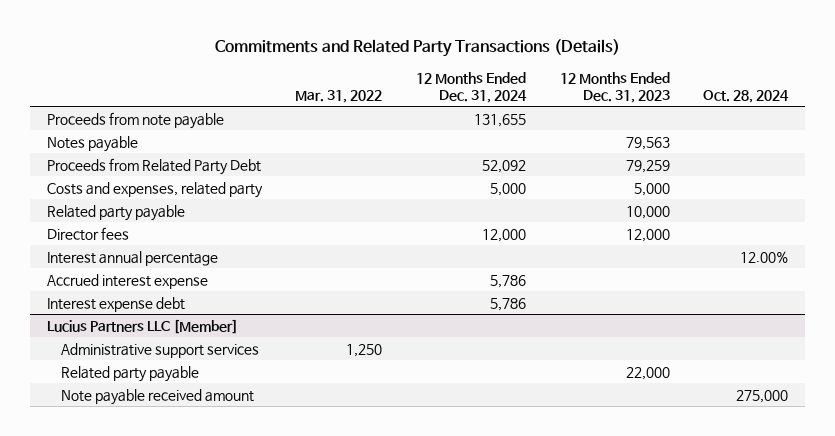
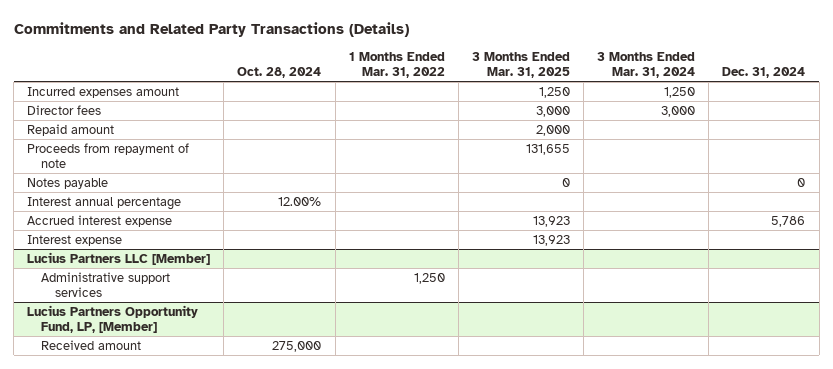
[295,89,383,103] Mar. 31, 2022 -> none
[415,71,527,103] 12 Months Ended Dec. 31, 2024 -> none
[559,71,670,103] 12 Months Ended Dec. 31, 2023 -> none
none -> [348,51,445,79] 1 Months Ended Mar. 31, 2022
none -> [471,51,570,79] 3 Months Ended Mar. 31, 2025
none -> [597,51,696,79] 3 Months Ended Mar. 31, 2024
none -> [722,67,806,79] Dec. 31, 2024
[46,111,224,129] Proceeds from note payable -> none
[46,157,261,175] Proceeds from Related Party Debt -> none
[46,204,185,221] Related party payable -> none
[46,181,263,198] Costs and expenses, related party -> [27,86,180,98] Incurred expenses amount
none -> [27,123,115,136] Repaid amount
none -> [27,142,190,169] Proceeds from repayment of note
[46,135,138,152] Notes payable -> [27,177,109,189] Notes payable
[46,296,185,312] Interest expense debt -> [27,234,123,246] Interest expense
[60,365,199,382] Related party payable -> none
[60,388,254,405] Note payable received amount -> none
none -> [27,304,199,334] Lucius Partners Opportunity Fund, LP, [Member]
none -> [40,339,141,350] Received amount

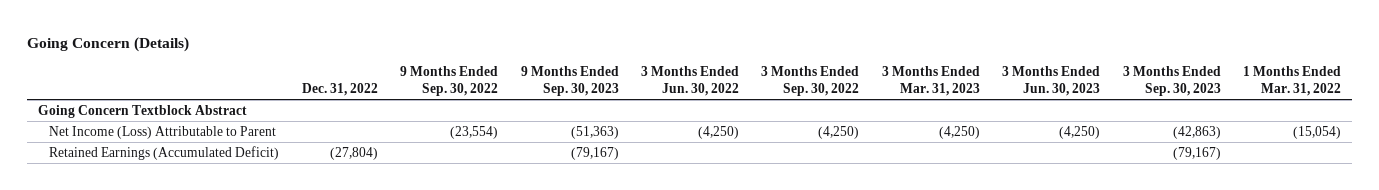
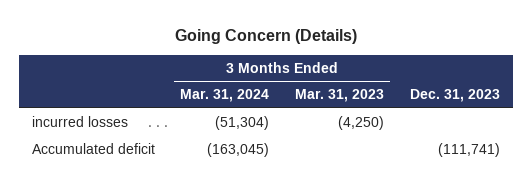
[301,83,378,97] Dec. 31, 2022 -> none
[400,66,499,97] 9 Months Ended Sep. 30, 2022 -> none
[520,66,619,97] 9 Months Ended Sep. 30, 2023 -> none
[640,66,739,97] 3 Months Ended Jun. 30, 2022 -> none
[761,66,860,97] 3 Months Ended Sep. 30, 2022 -> none
[1002,66,1101,97] 3 Months Ended Jun. 30, 2023 -> none
[1122,66,1221,97] 3 Months Ended Sep. 30, 2023 -> none
[1243,66,1342,97] 1 Months Ended Mar. 31, 2022 -> none
none -> [180,89,270,103] Mar. 31, 2024
none -> [409,89,500,103] Dec. 31, 2023
[37,104,247,118] Going Concern Textblock Abstract -> none
[49,125,277,139] Net Income (Loss) Attributable to Parent -> [31,116,128,128] incurred losses
[49,145,280,160] Retained Earnings (Accumulated Deficit) -> [31,143,155,155] Accumulated deficit

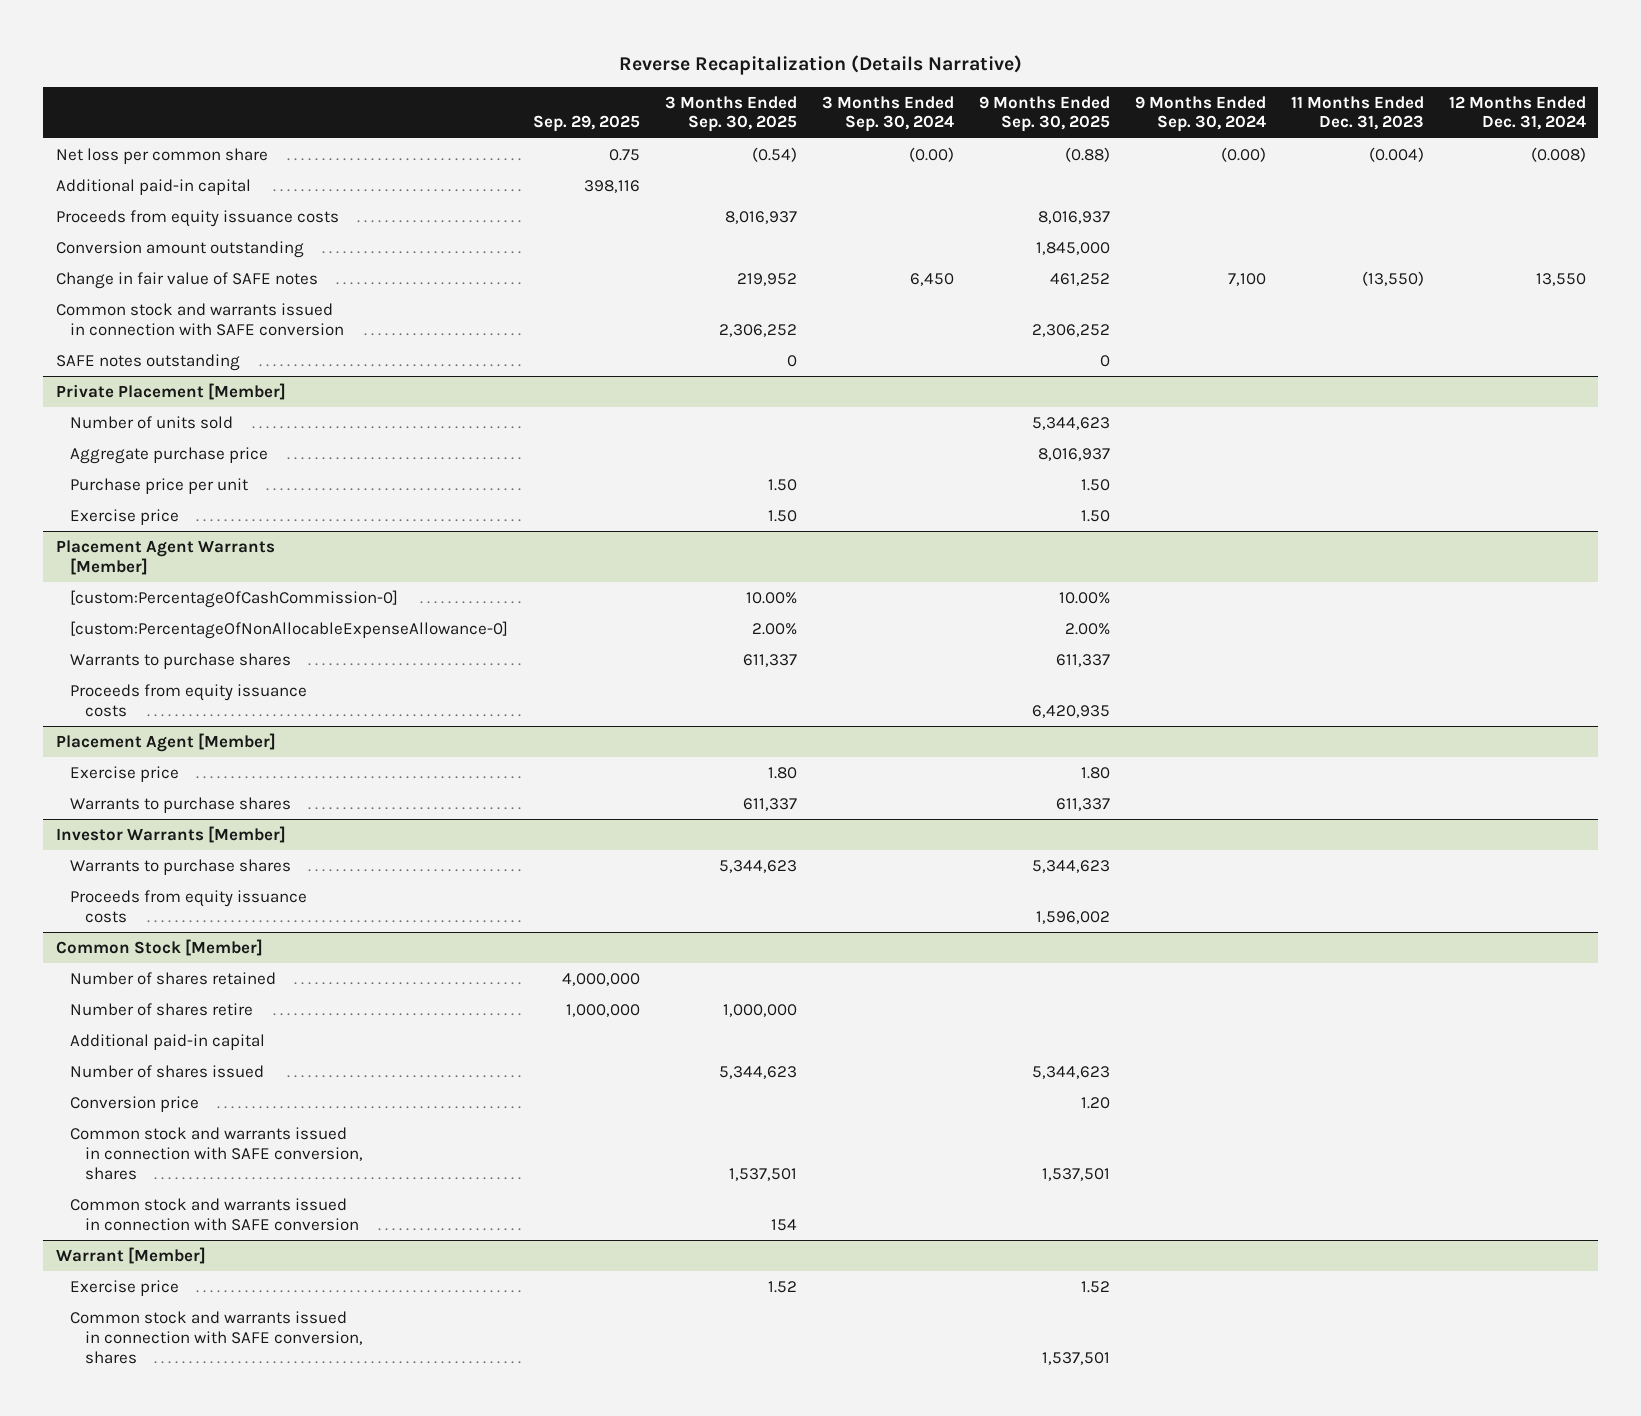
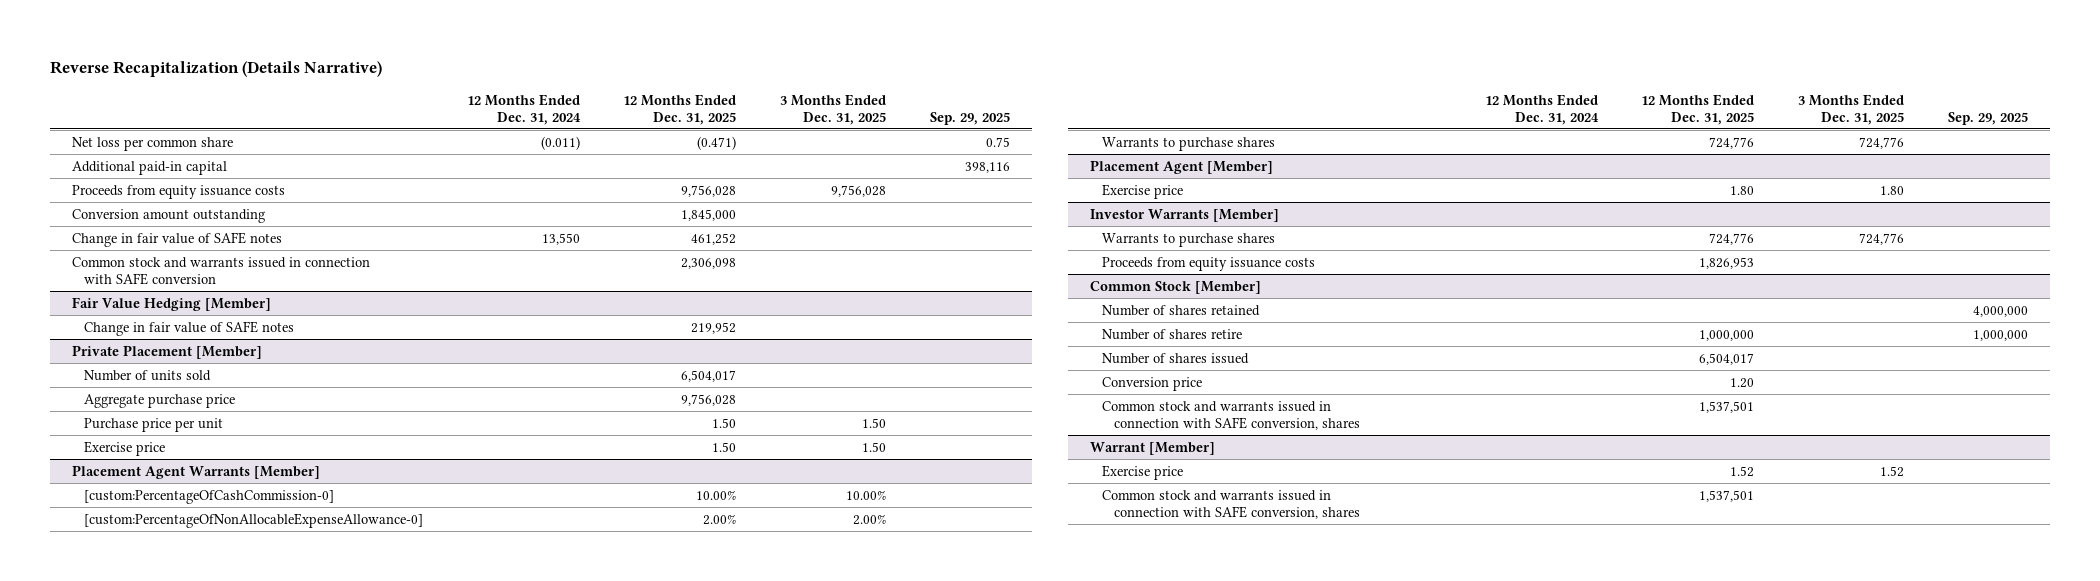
[664,95,797,133] 3 Months Ended Sep. 30, 2025 -> none
[821,95,954,133] 3 Months Ended Sep. 30, 2024 -> none
[978,95,1110,133] 9 Months Ended Sep. 30, 2025 -> none
[1134,95,1266,133] 9 Months Ended Sep. 30, 2024 -> none
[1290,95,1424,131] 11 Months Ended Dec. 31, 2023 -> none
none -> [623,93,737,125] 12 Months Ended Dec. 31, 2025
none -> [780,93,887,125] 3 Months Ended Dec. 31, 2025
[1530,146,1586,162] (0.008) -> [540,135,580,150] (0.011)
[55,353,240,371] SAFE notes outstanding -> none
none -> [72,296,272,311] Fair Value Hedging [Member]
none -> [84,320,295,336] Change in fair value of SAFE notes
[70,683,308,717] Proceeds from equity issuance costs -> none
[70,796,292,813] Warrants to purchase shares -> none
[70,1033,266,1050] Additional paid-in capital -> none
[70,1197,359,1231] Common stock and warrants issued in connection with SAFE conversion -> none

